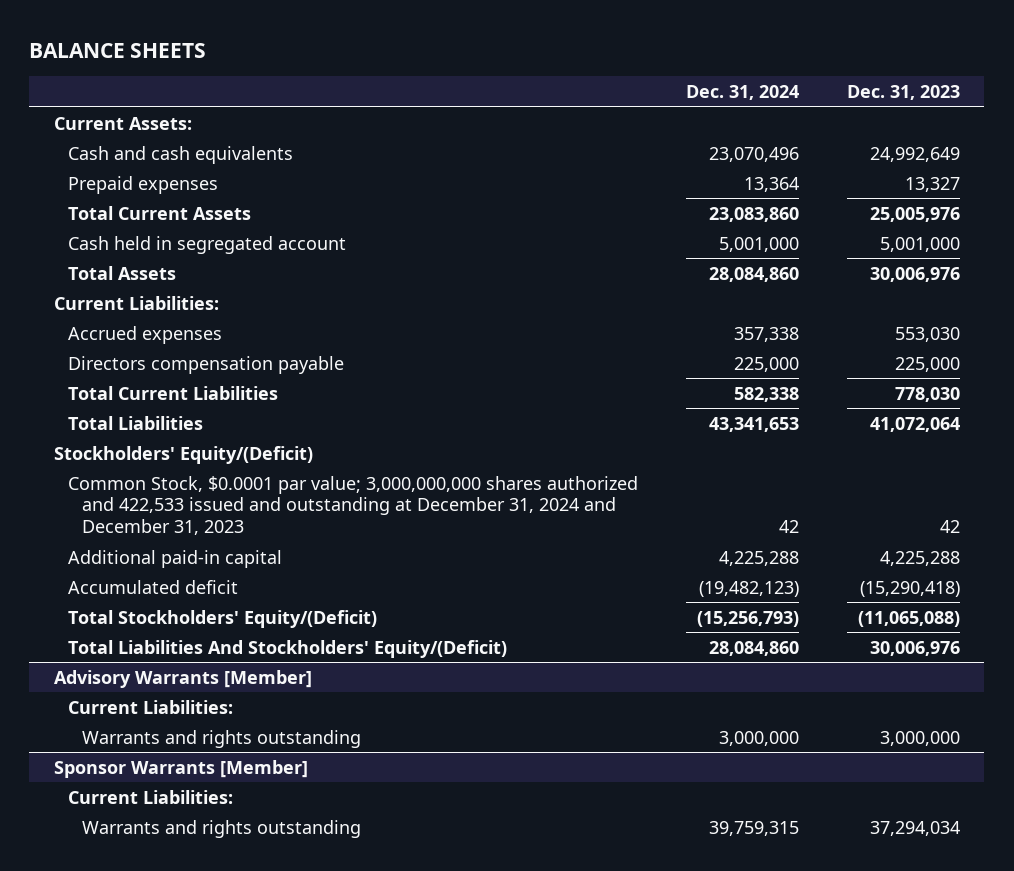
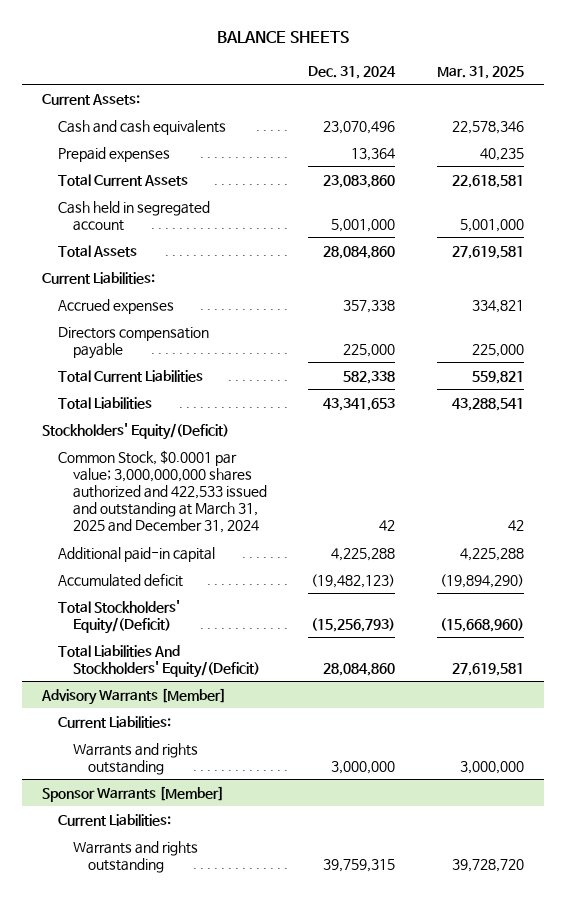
[846,84,960,100] Dec. 31, 2023 -> none
none -> [436,65,524,79] Mar. 31, 2025
[67,475,638,535] Common Stock, $0.0001 par value; 3,000,000,000 shares authorized and 422,533 issued and outstanding at December 31, 2024 and December 31, 2023 -> [57,449,267,534] Common Stock, $0.0001 par value; 3,000,000,000 shares authorized and 422,533 issued and outstanding at March 31, 2025 and December 31, 2024

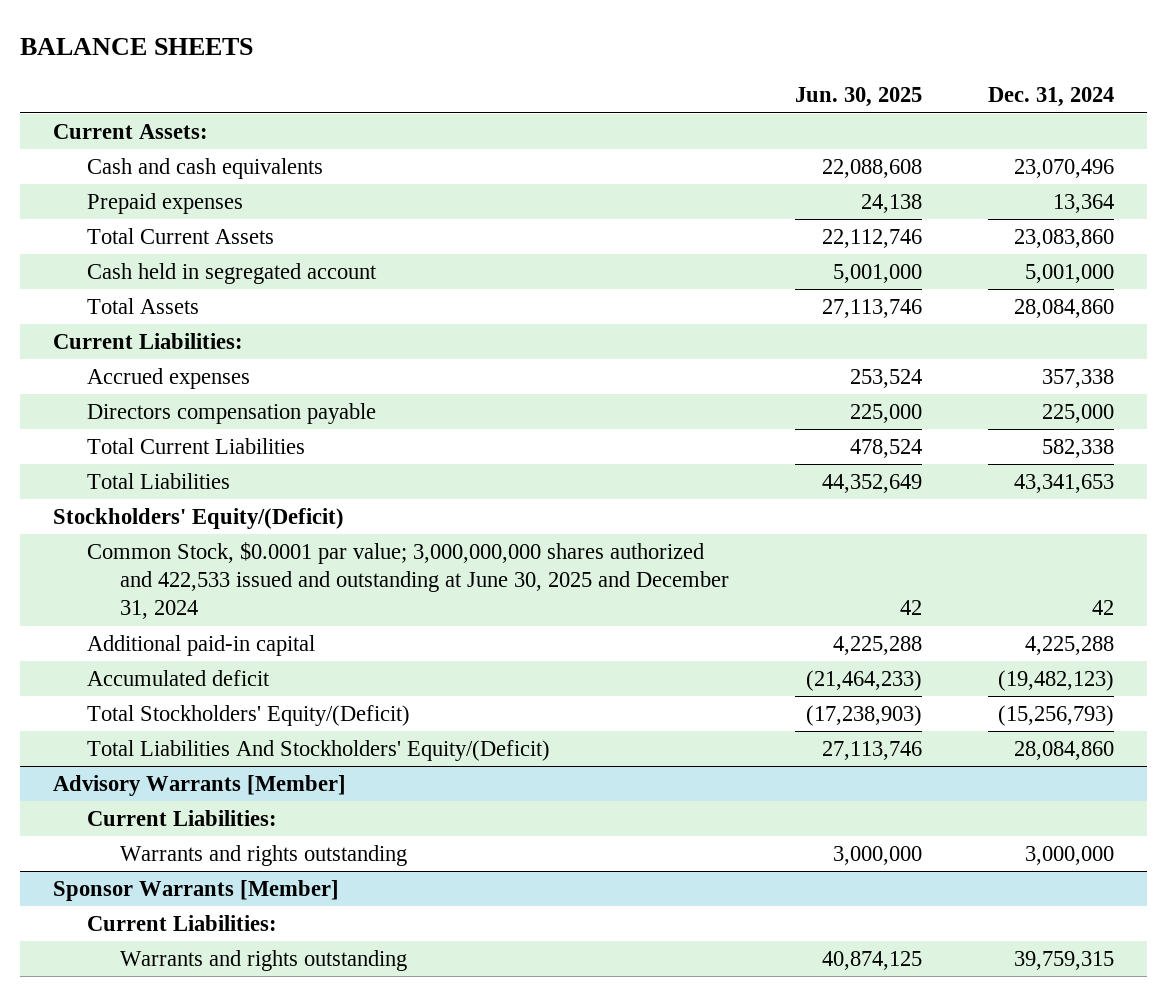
[436,65,524,79] Mar. 31, 2025 -> none
none -> [795,87,923,108] Jun. 30, 2025
[57,449,267,534] Common Stock, $0.0001 par value; 3,000,000,000 shares authorized and 422,533 issued and outstanding at March 31, 2025 and December 31, 2024 -> [86,541,730,620] Common Stock, $0.0001 par value; 3,000,000,000 shares authorized and 422,533 issued and outstanding at June 30, 2025 and December 31, 2024

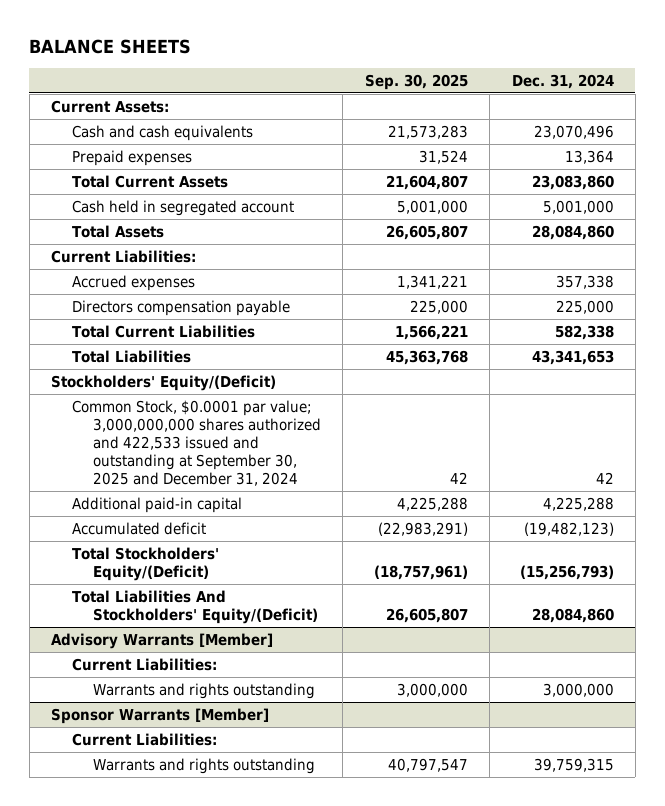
[795,87,923,108] Jun. 30, 2025 -> none
none -> [364,73,468,90] Sep. 30, 2025
[86,541,730,620] Common Stock, $0.0001 par value; 3,000,000,000 shares authorized and 422,533 issued and outstanding at June 30, 2025 and December 31, 2024 -> [72,399,322,487] Common Stock, $0.0001 par value; 3,000,000,000 shares authorized and 422,533 issued and outstanding at September 30, 2025 and December 31, 2024

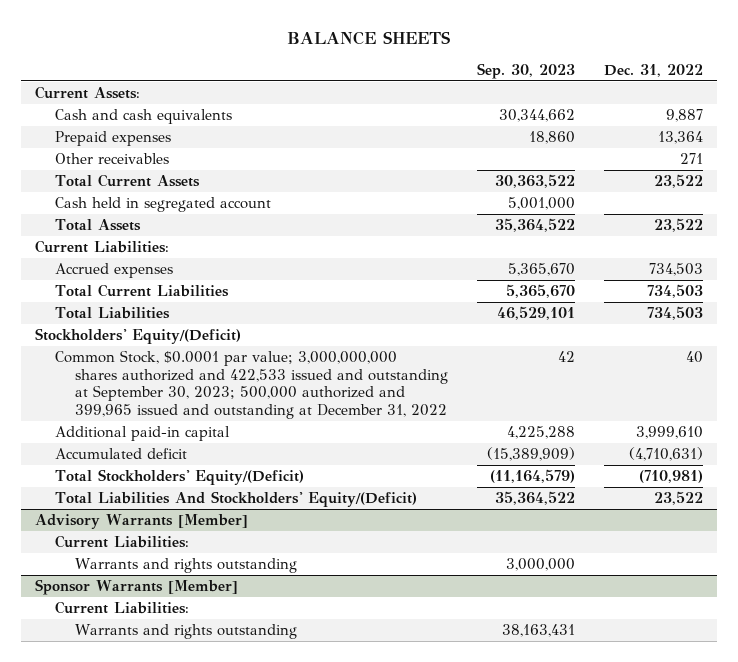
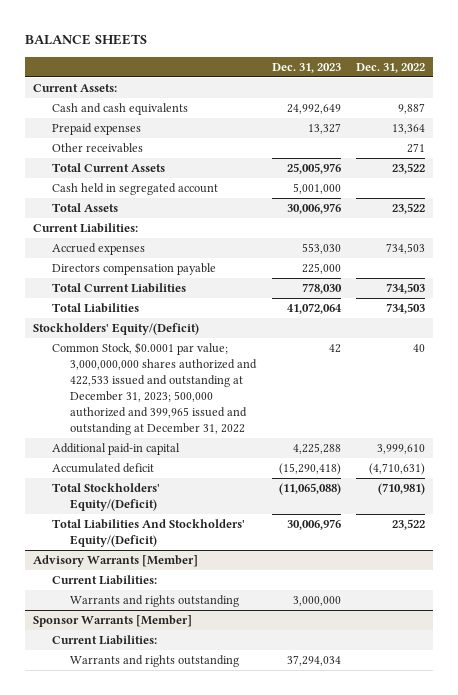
[477,63,576,80] Sep. 30, 2023 -> none
none -> [271,62,341,73] Dec. 31, 2023
none -> [51,263,216,276] Directors compensation payable
[55,350,449,420] Common Stock, $0.0001 par value; 3,000,000,000 shares authorized and 422,533 issued and outstanding at September 30, 2023; 500,000 authorized and 399,965 issued and outstanding at December 31, 2022 -> [51,342,258,435] Common Stock, $0.0001 par value; 3,000,000,000 shares authorized and 422,533 issued and outstanding at December 31, 2023; 500,000 authorized and 399,965 issued and outstanding at December 31, 2022

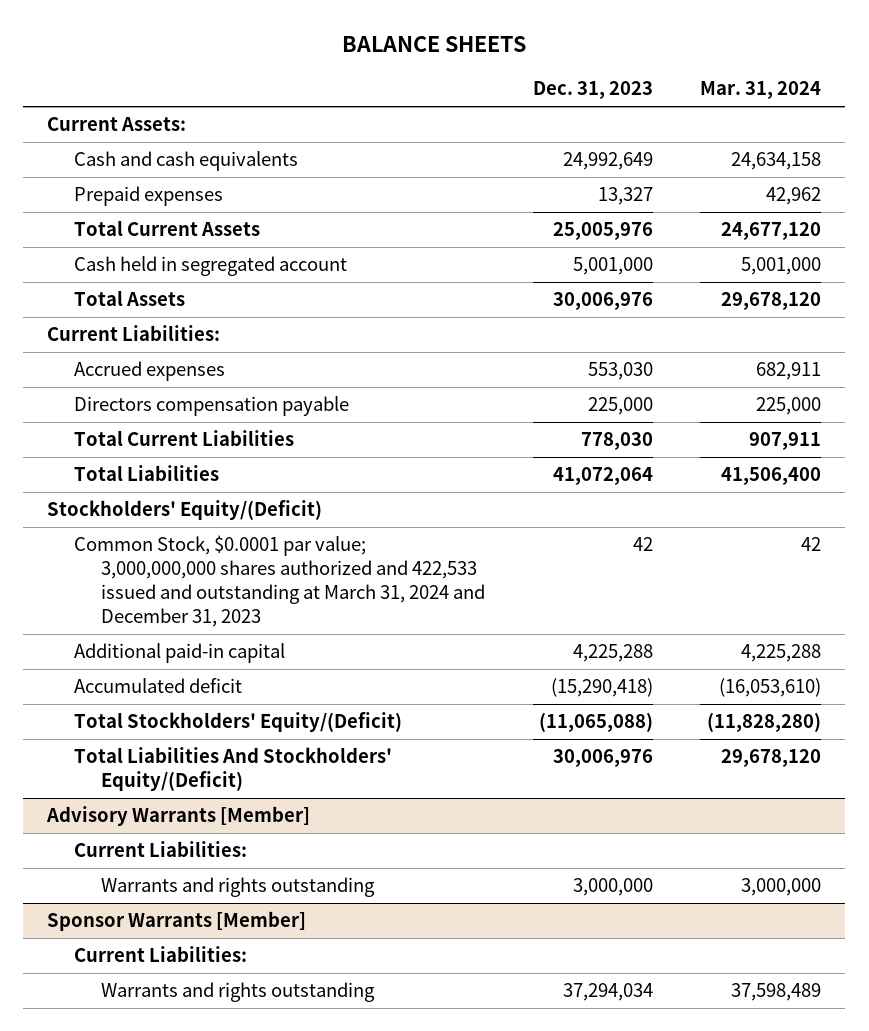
[356,62,426,73] Dec. 31, 2022 -> none
none -> [700,81,822,100] Mar. 31, 2024
[51,143,143,154] Other receivables -> none
[51,342,258,435] Common Stock, $0.0001 par value; 3,000,000,000 shares authorized and 422,533 issued and outstanding at December 31, 2023; 500,000 authorized and 399,965 issued and outstanding at December 31, 2022 -> [74,535,486,627] Common Stock, $0.0001 par value; 3,000,000,000 shares authorized and 422,533 issued and outstanding at March 31, 2024 and December 31, 2023

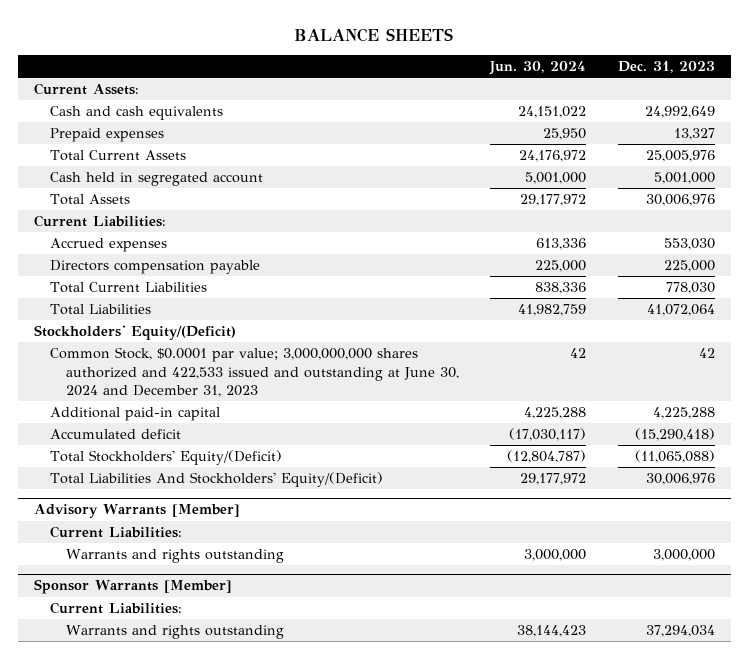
[700,81,822,100] Mar. 31, 2024 -> none
none -> [489,61,587,76] Jun. 30, 2024
[74,535,486,627] Common Stock, $0.0001 par value; 3,000,000,000 shares authorized and 422,533 issued and outstanding at March 31, 2024 and December 31, 2023 -> [49,347,459,398] Common Stock, $0.0001 par value; 3,000,000,000 shares authorized and 422,533 issued and outstanding at June 30, 2024 and December 31, 2023

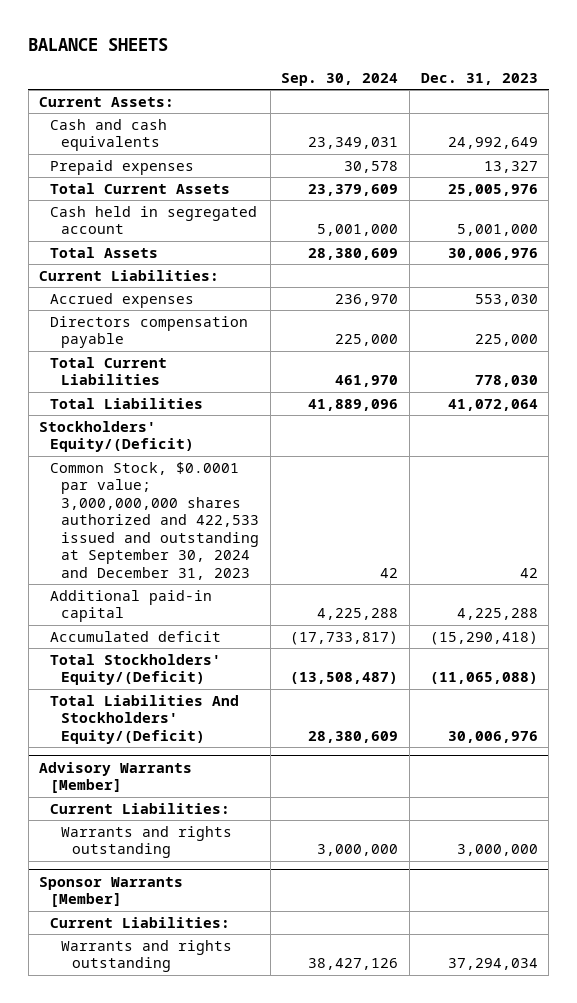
[489,61,587,76] Jun. 30, 2024 -> none
none -> [281,72,399,86] Sep. 30, 2024
[49,347,459,398] Common Stock, $0.0001 par value; 3,000,000,000 shares authorized and 422,533 issued and outstanding at June 30, 2024 and December 31, 2023 -> [50,461,260,580] Common Stock, $0.0001 par value; 3,000,000,000 shares authorized and 422,533 issued and outstanding at September 30, 2024 and December 31, 2023

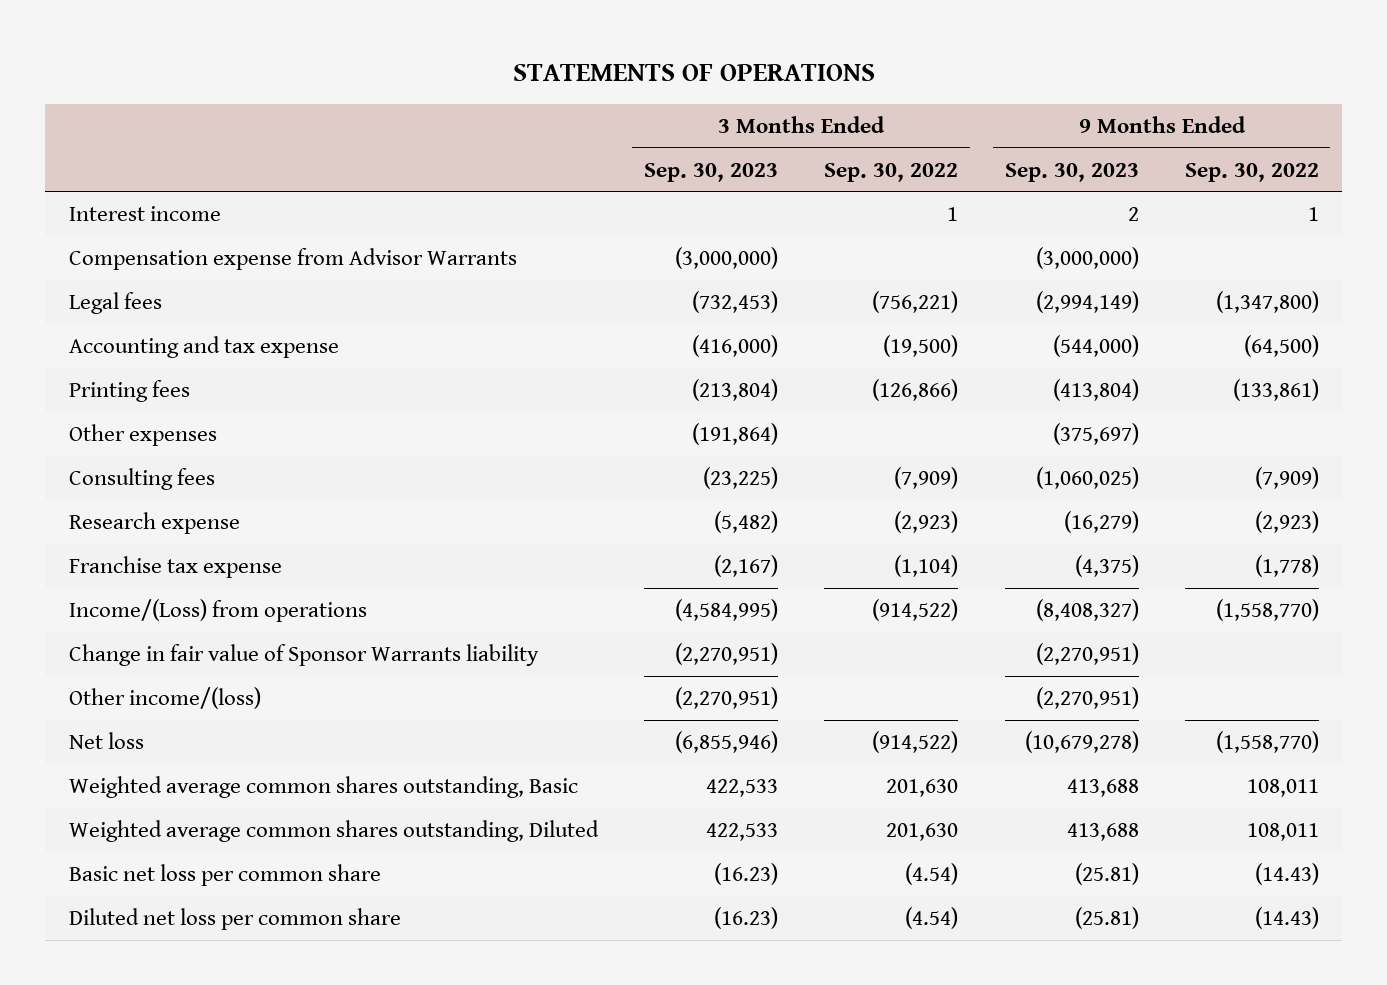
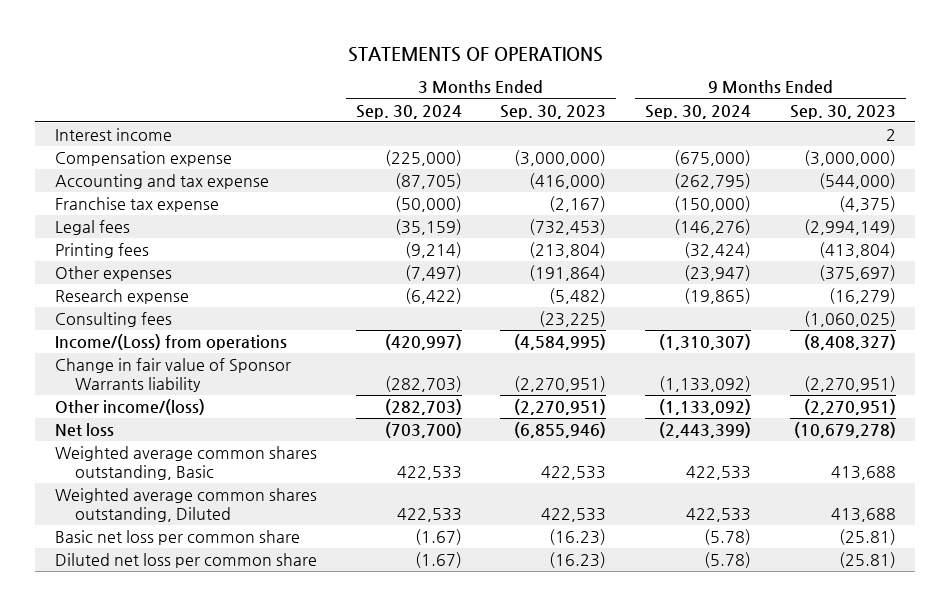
[824,162,959,182] Sep. 30, 2022 -> none
[1184,162,1319,182] Sep. 30, 2022 -> none
none -> [355,104,462,119] Sep. 30, 2024
none -> [645,104,752,119] Sep. 30, 2024
[68,247,517,270] Compensation expense from Advisor Warrants -> none
none -> [54,151,232,167] Compensation expense
[68,555,282,578] Franchise tax expense -> [54,197,219,213] Franchise tax expense
[68,291,162,314] Legal fees -> [54,220,130,236] Legal fees
[68,467,215,490] Consulting fees -> [54,312,172,328] Consulting fees

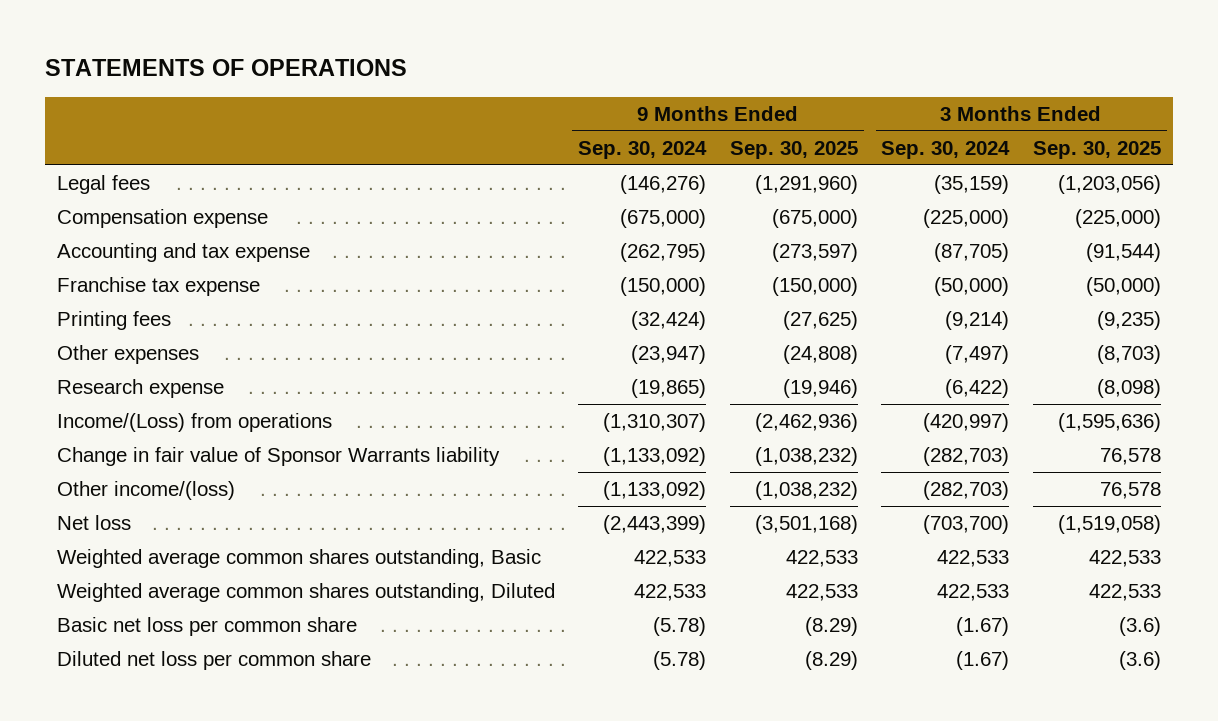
[500,104,607,119] Sep. 30, 2023 -> none
[789,104,896,119] Sep. 30, 2023 -> none
none -> [729,140,858,159] Sep. 30, 2025
none -> [1033,140,1162,159] Sep. 30, 2025
[54,128,172,142] Interest income -> none
[54,220,130,236] Legal fees -> [56,175,150,195] Legal fees
[54,312,172,328] Consulting fees -> none

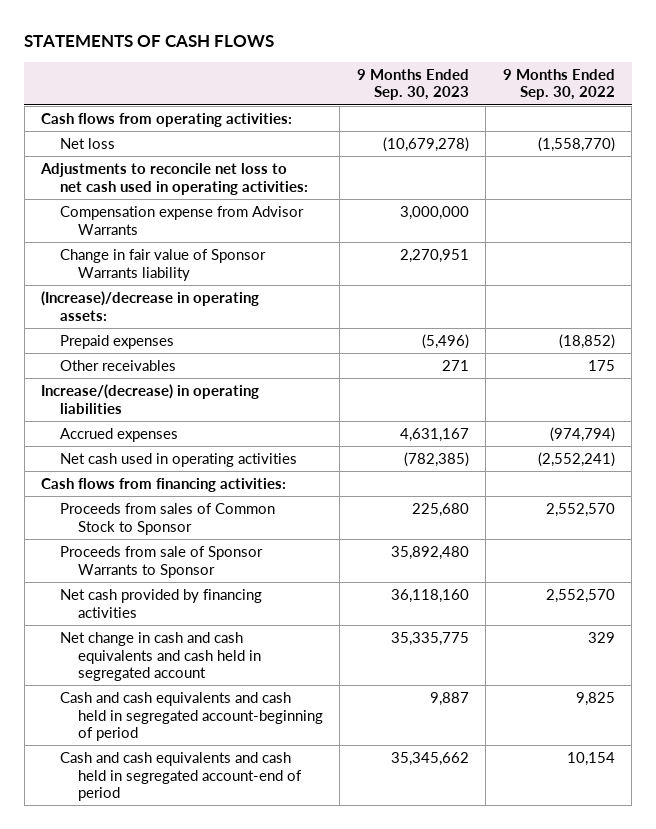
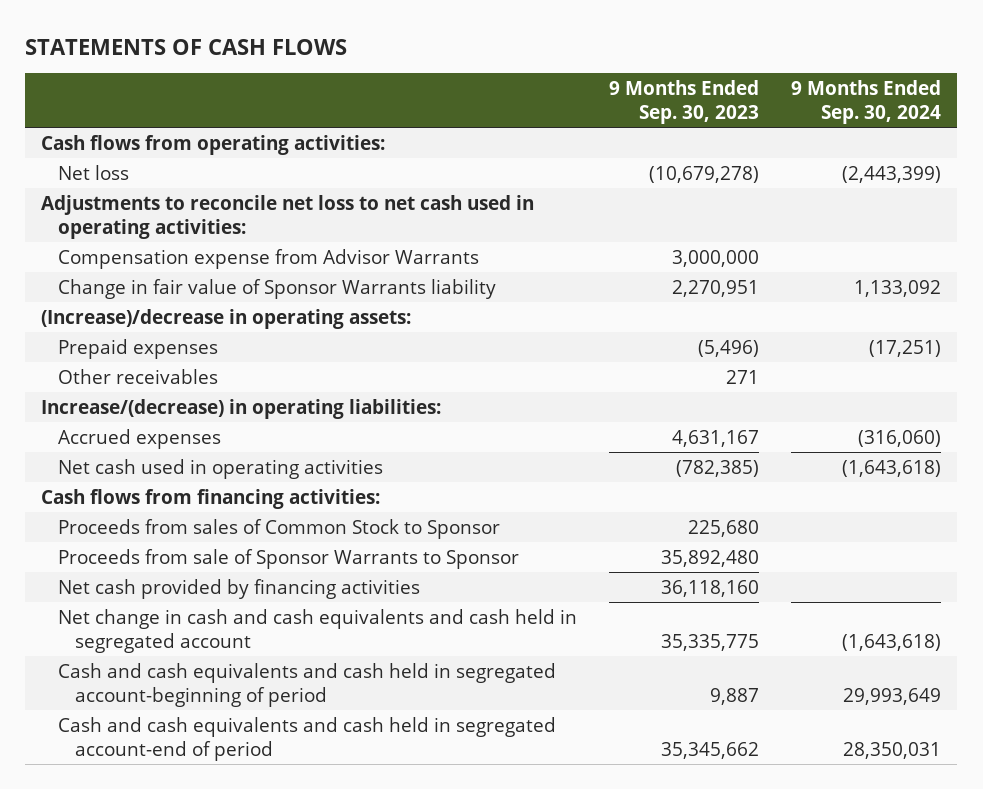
[502,68,615,101] 9 Months Ended Sep. 30, 2022 -> none
none -> [791,79,942,125] 9 Months Ended Sep. 30, 2024
[41,383,260,414] Increase/(decrease) in operating liabilities -> [41,398,442,419] Increase/(decrease) in operating liabilities:

